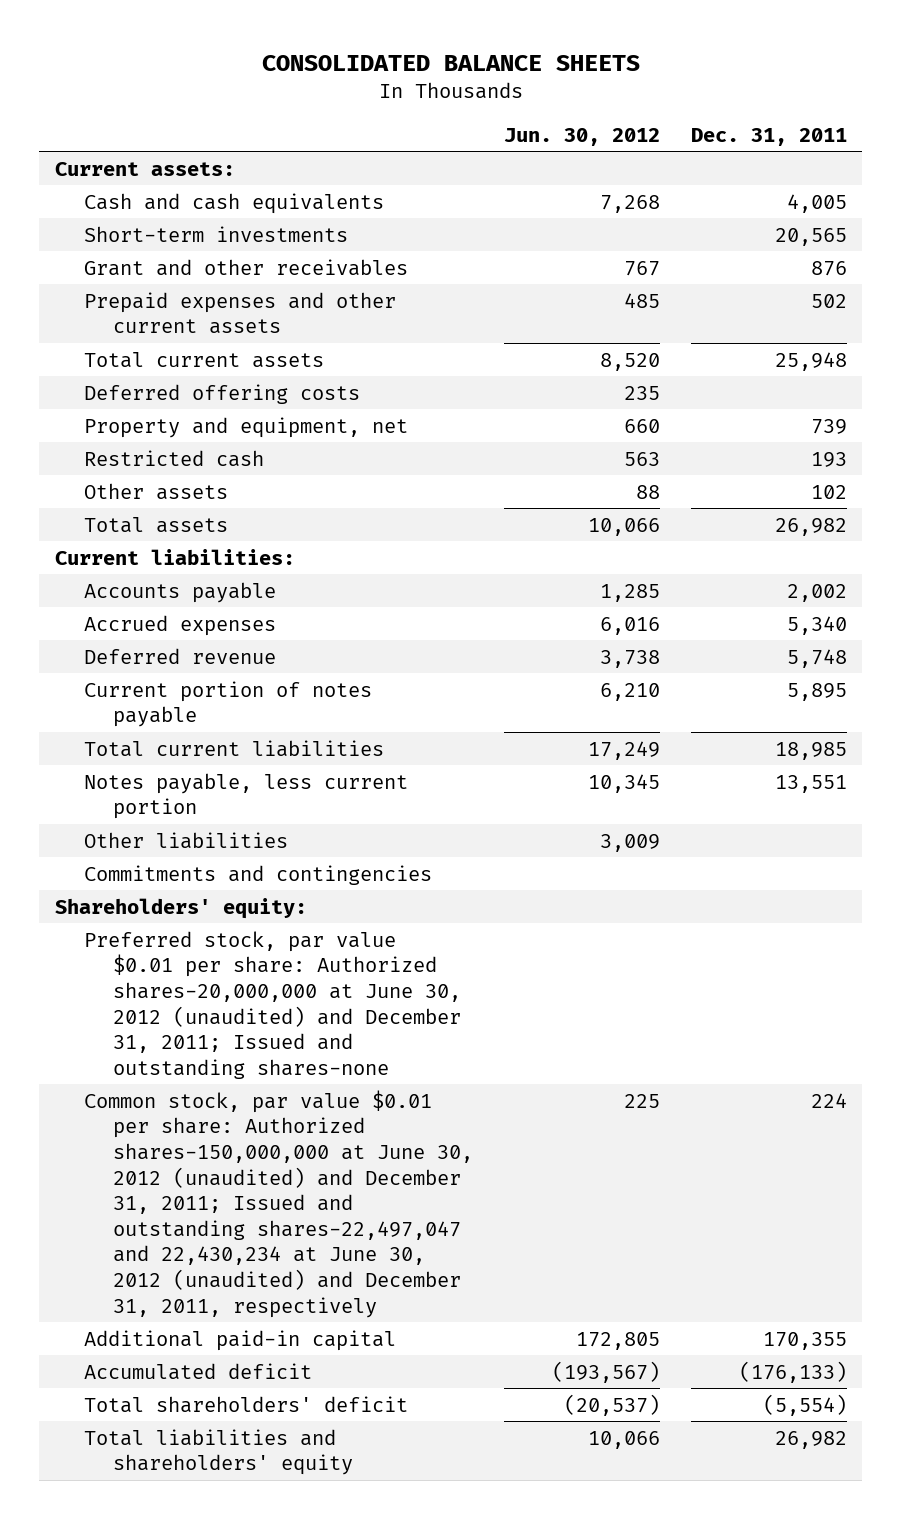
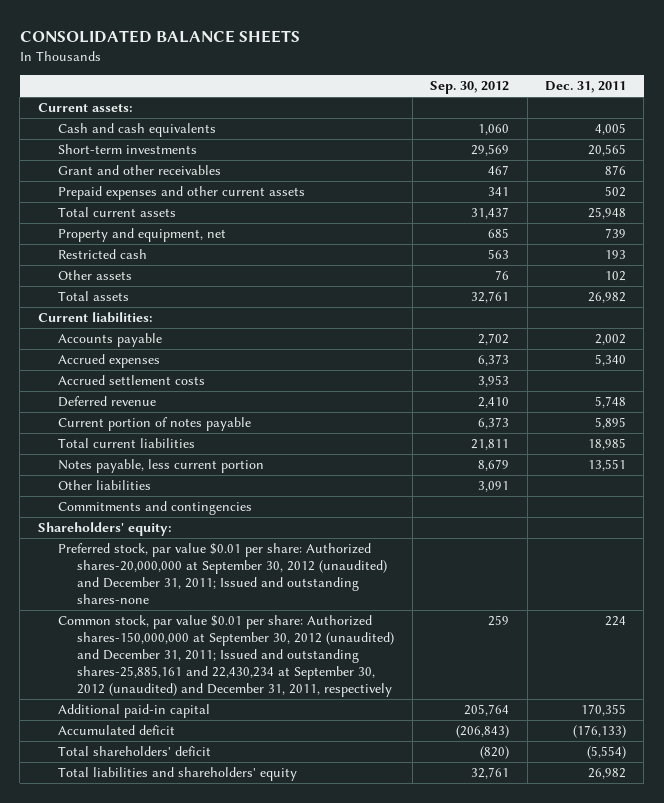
[504,127,661,146] Jun. 30, 2012 -> none
none -> [430,81,510,95] Sep. 30, 2012
[84,383,361,404] Deferred offering costs -> none
none -> [57,375,205,386] Accrued settlement costs
[84,930,462,1079] Preferred stock, par value $0.01 per share: Authorized shares-20,000,000 at June 30, 2012 (unaudited) and December 31, 2011; Issued and outstanding shares-none -> [57,543,388,605] Preferred stock, par value $0.01 per share: Authorized shares-20,000,000 at September 30, 2012 (unaudited) and December 31, 2011; Issued and outstanding shares-none
[84,1089,474,1318] Common stock, par value $0.01 per share: Authorized shares-150,000,000 at June 30, 2012 (unaudited) and December 31, 2011; Issued and outstanding shares-22,497,047 and 22,430,234 at June 30, 2012 (unaudited) and December 31, 2011, respectively -> [57,615,395,698] Common stock, par value $0.01 per share: Authorized shares-150,000,000 at September 30, 2012 (unaudited) and December 31, 2011; Issued and outstanding shares-25,885,161 and 22,430,234 at September 30, 2012 (unaudited) and December 31, 2011, respectively

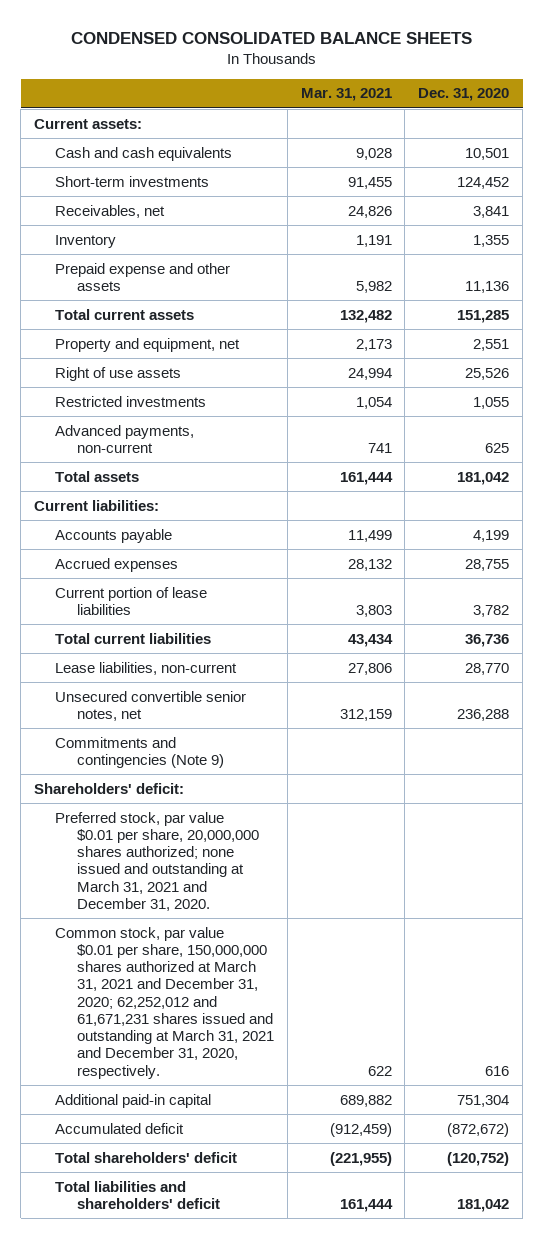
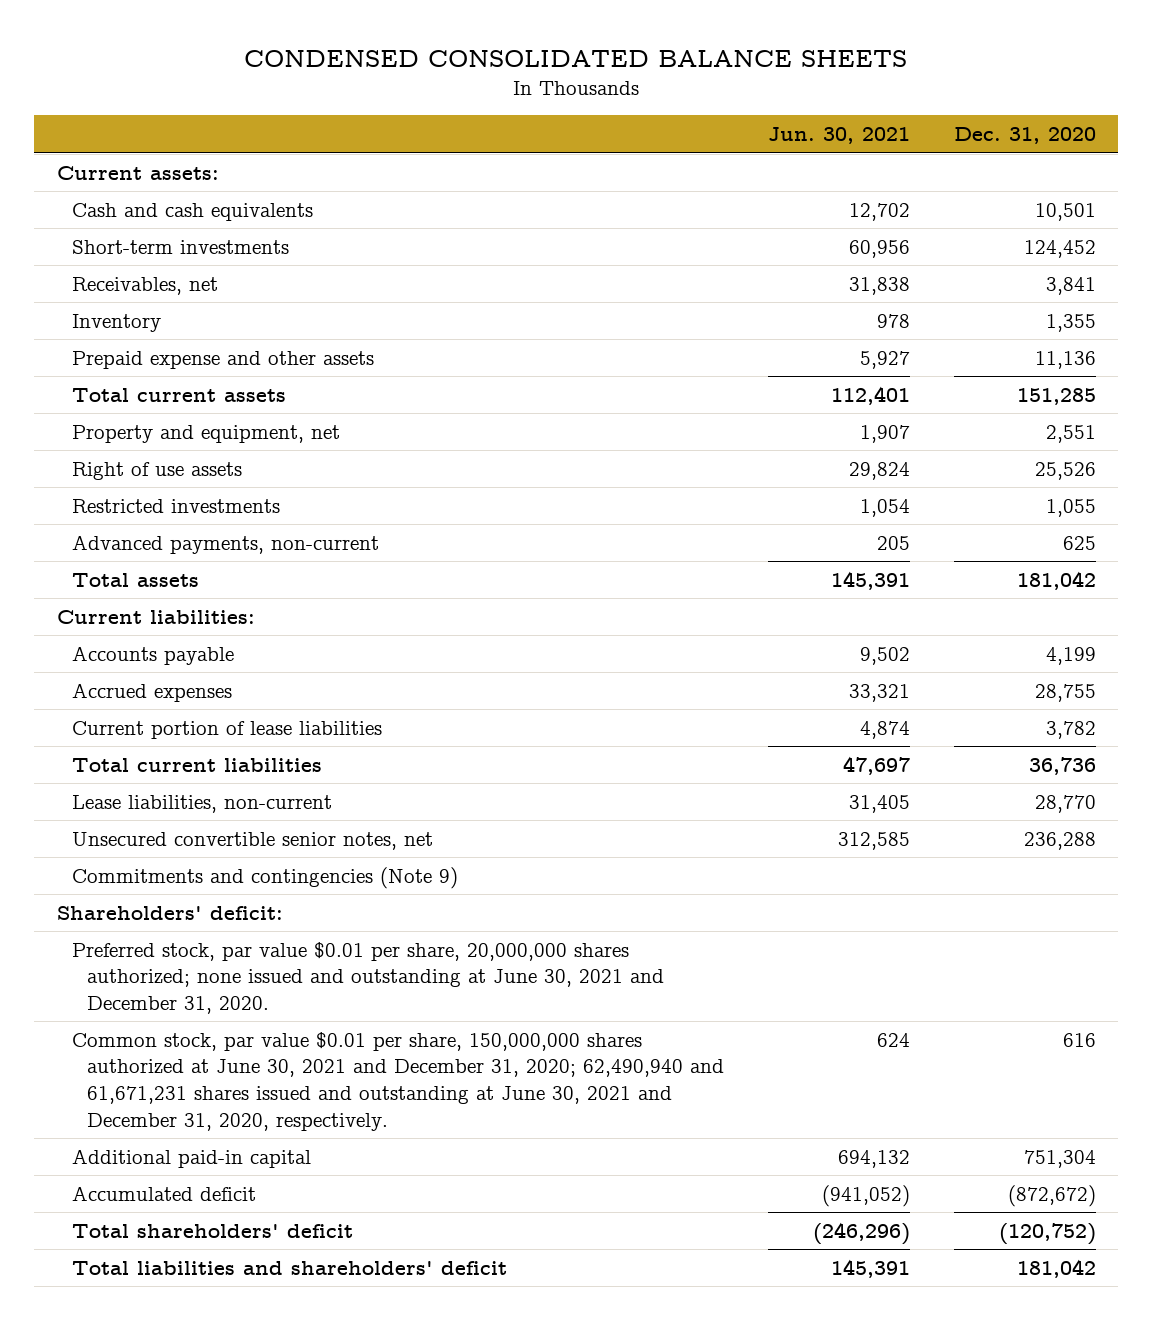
[300,88,392,102] Mar. 31, 2021 -> none
none -> [767,127,910,145] Jun. 30, 2021
[55,811,260,911] Preferred stock, par value $0.01 per share, 20,000,000 shares authorized; none issued and outstanding at March 31, 2021 and December 31, 2020. -> [71,941,664,1014] Preferred stock, par value $0.01 per share, 20,000,000 shares authorized; none issued and outstanding at June 30, 2021 and December 31, 2020.
[55,926,275,1079] Common stock, par value $0.01 per share, 150,000,000 shares authorized at March 31, 2021 and December 31, 2020; 62,252,012 and 61,671,231 shares issued and outstanding at March 31, 2021 and December 31, 2020, respectively. -> [71,1031,724,1131] Common stock, par value $0.01 per share, 150,000,000 shares authorized at June 30, 2021 and December 31, 2020; 62,490,940 and 61,671,231 shares issued and outstanding at June 30, 2021 and December 31, 2020, respectively.

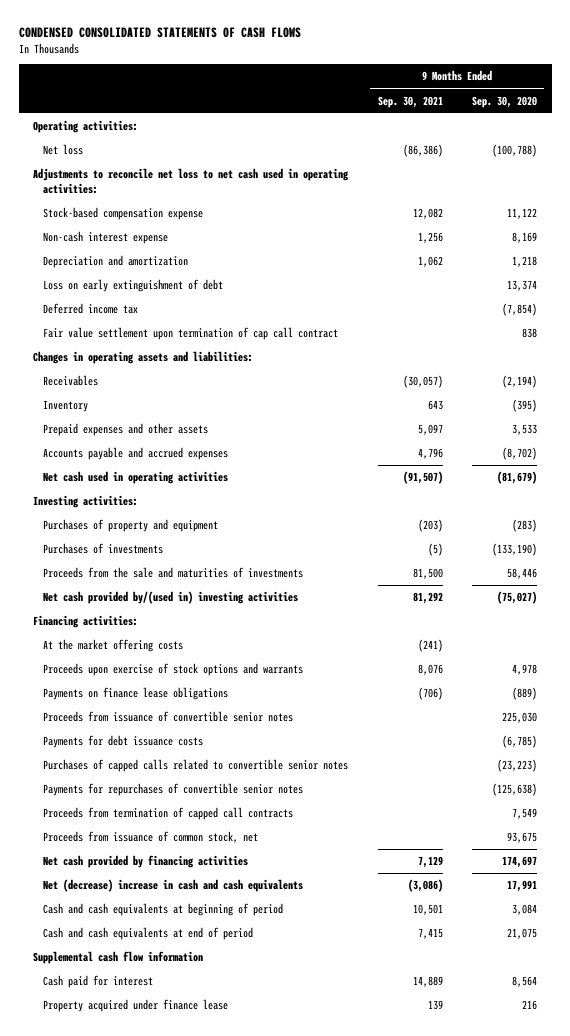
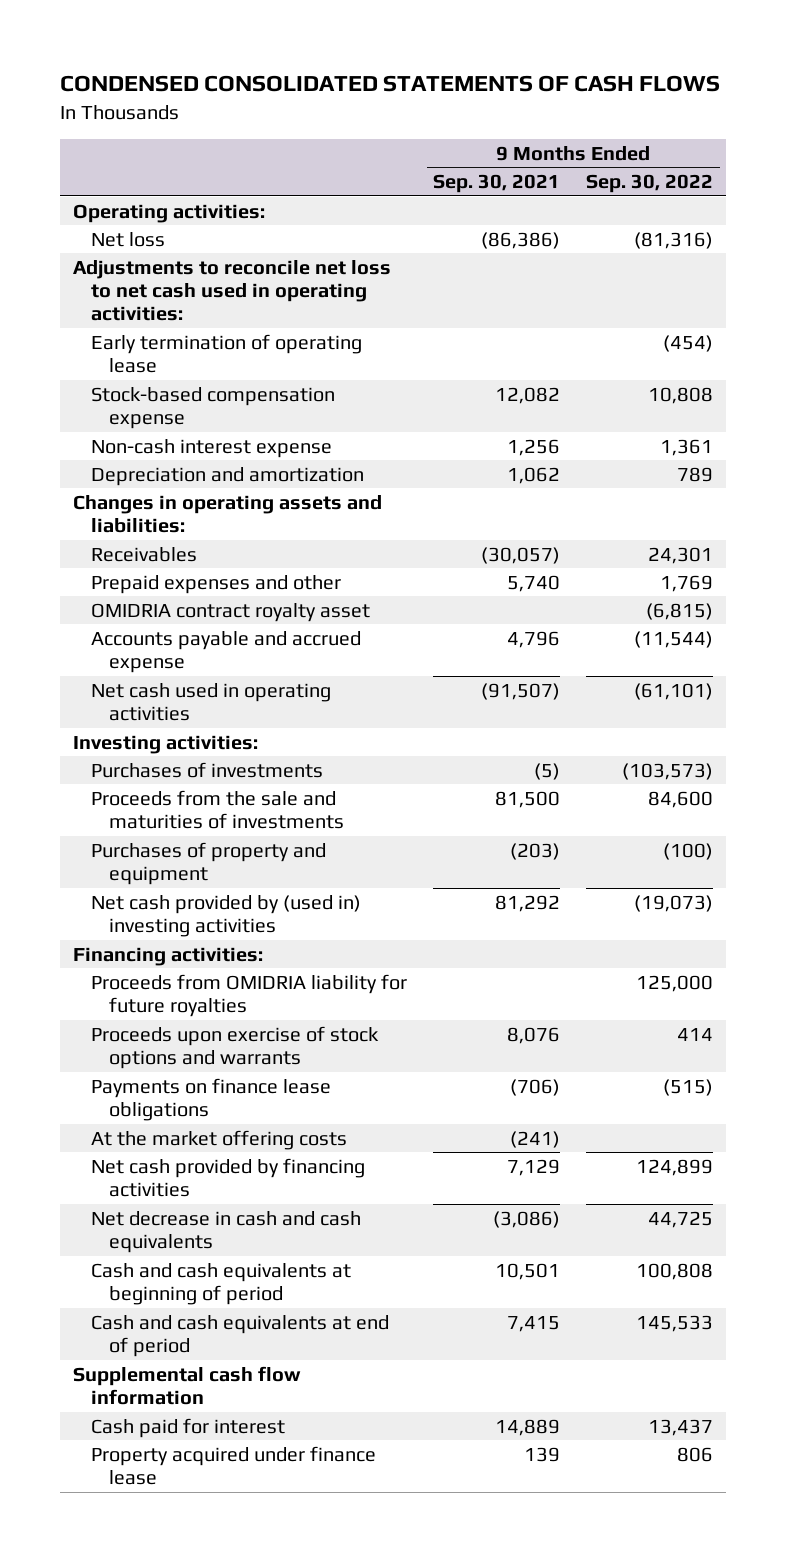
[471,95,537,108] Sep. 30, 2020 -> none
none -> [586,173,714,193] Sep. 30, 2022
none -> [91,333,363,374] Early termination of operating lease
[43,279,224,293] Loss on early extinguishment of debt -> none
[43,303,139,315] Deferred income tax -> none
[43,327,339,341] Fair value settlement upon termination of cap call contract -> none
[43,400,89,413] Inventory -> none
[43,423,209,437] Prepaid expenses and other assets -> [91,574,342,594] Prepaid expenses and other
[417,424,443,436] 5,097 -> [507,574,561,592] 5,740
none -> [91,602,371,622] OMIDRIA contract royalty asset
[43,447,229,461] Accounts payable and accrued expenses -> [91,630,362,674] Accounts payable and accrued expense
[43,519,219,533] Purchases of property and equipment -> [91,841,327,886] Purchases of property and equipment
[43,591,299,605] Net cash provided by/(used in) investing activities -> [91,894,362,938] Net cash provided by (used in) investing activities
none -> [91,973,408,1018] Proceeds from OMIDRIA liability for future royalties
[43,711,294,723] Proceeds from issuance of convertible senior notes -> none
[43,735,204,749] Payments for debt issuance costs -> none
[43,759,349,773] Purchases of capped calls related to convertible senior notes -> none
[43,783,304,797] Payments for repurchases of convertible senior notes -> none
[43,807,294,821] Proceeds from termination of capped call contracts -> none
[43,831,259,844] Proceeds from issuance of common stock, net -> none
[43,639,184,653] At the market offering costs -> [91,1129,348,1150] At the market offering costs
[43,879,304,893] Net (decrease) increase in cash and cash equivalents -> [91,1210,362,1254] Net decrease in cash and cash equivalents

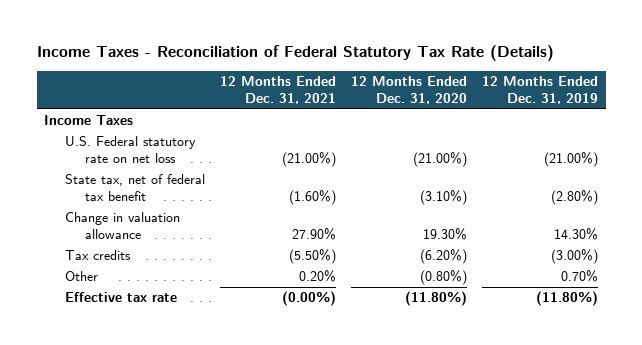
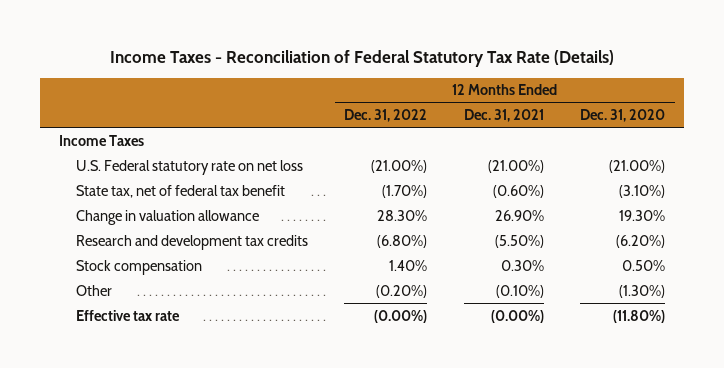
[482,75,599,104] 12 Months Ended Dec. 31, 2019 -> none
none -> [344,109,428,123] Dec. 31, 2022
[288,190,336,206] (1.60%) -> [492,184,544,198] (0.60%)
[291,228,336,241] 27.90% -> [494,209,544,221] 26.90%
[64,250,131,261] Tax credits -> [75,234,308,250] Research and development tax credits
none -> [75,259,202,275] Stock compensation
[298,270,336,283] 0.20% -> [495,284,544,298] (0.10%)
[419,270,467,286] (0.80%) -> [619,284,666,298] (1.30%)

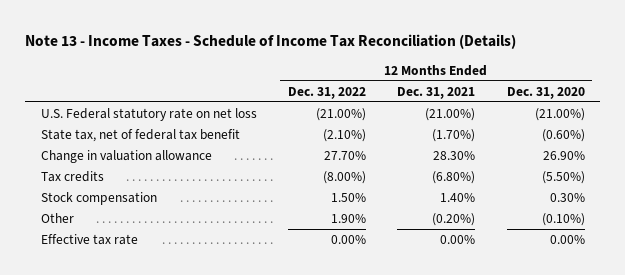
[110,49,615,67] Income Taxes - Reconciliation of Federal Statutory Tax Rate (Details) -> [25,34,517,50] Note 13 - Income Taxes - Schedule of Income Tax Reconciliation (Details)
[58,134,144,146] Income Taxes -> none
[382,184,428,198] (1.70%) -> [323,128,367,142] (2.10%)
[492,184,544,198] (0.60%) -> [432,128,476,142] (1.70%)
[619,184,666,198] (3.10%) -> [541,128,585,142] (0.60%)
[377,209,428,221] 28.30% -> [324,150,367,160] 27.70%
[494,209,544,221] 26.90% -> [433,150,476,160] 28.30%
[619,209,666,221] 19.30% -> [542,150,585,160] 26.90%
[75,234,308,250] Research and development tax credits -> [40,170,104,182] Tax credits
[377,234,428,248] (6.80%) -> [323,170,367,184] (8.00%)
[494,234,544,248] (5.50%) -> [432,170,476,184] (6.80%)
[616,234,666,248] (6.20%) -> [541,170,585,184] (5.50%)
[389,259,428,271] 1.40% -> [331,192,367,202] 1.50%
[500,259,544,271] 0.30% -> [440,192,476,202] 1.40%
[622,259,666,271] 0.50% -> [549,192,585,202] 0.30%
[376,284,428,298] (0.20%) -> [331,213,367,223] 1.90%
[495,284,544,298] (0.10%) -> [432,212,476,226] (0.20%)
[619,284,666,298] (1.30%) -> [541,212,585,226] (0.10%)
[374,309,428,323] (0.00%) -> [331,234,367,244] 0.00%
[490,309,544,323] (0.00%) -> [440,234,476,244] 0.00%
[613,309,666,323] (11.80%) -> [549,234,585,244] 0.00%

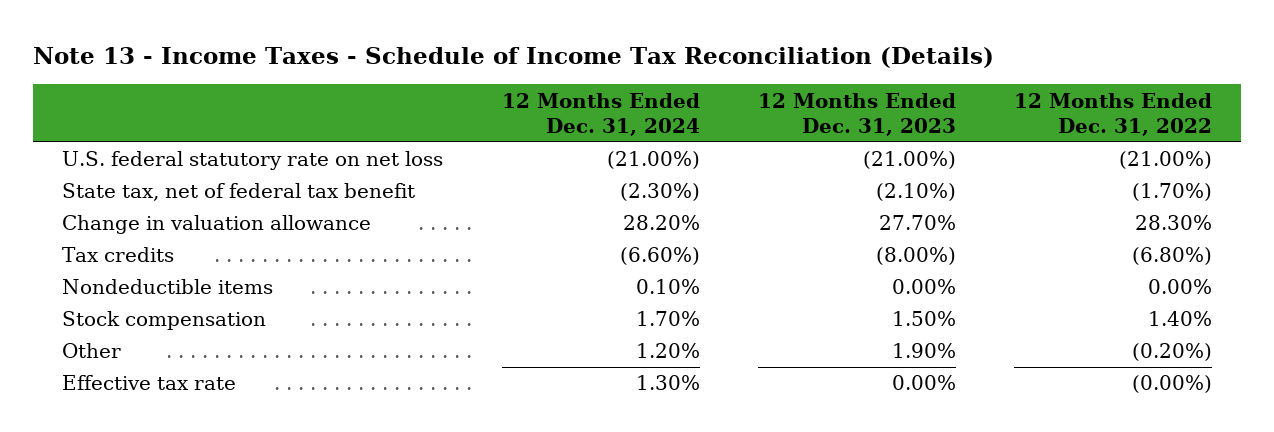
[397,86,476,99] Dec. 31, 2021 -> none
[506,86,585,99] Dec. 31, 2020 -> none
none -> [501,92,700,137] 12 Months Ended Dec. 31, 2024
none -> [757,92,956,137] 12 Months Ended Dec. 31, 2023
[40,107,257,121] U.S. Federal statutory rate on net loss -> [62,151,444,171] U.S. federal statutory rate on net loss
[323,128,367,142] (2.10%) -> [1131,183,1212,202] (1.70%)
[324,150,367,160] 27.70% -> [1134,215,1212,231] 28.30%
[323,170,367,184] (8.00%) -> [1131,247,1212,266] (6.80%)
none -> [62,279,274,295] Nondeductible items
[331,192,367,202] 1.50% -> [1147,311,1212,327] 1.40%
[331,213,367,223] 1.90% -> [1131,343,1212,362] (0.20%)
[331,234,367,244] 0.00% -> [1131,375,1212,394] (0.00%)

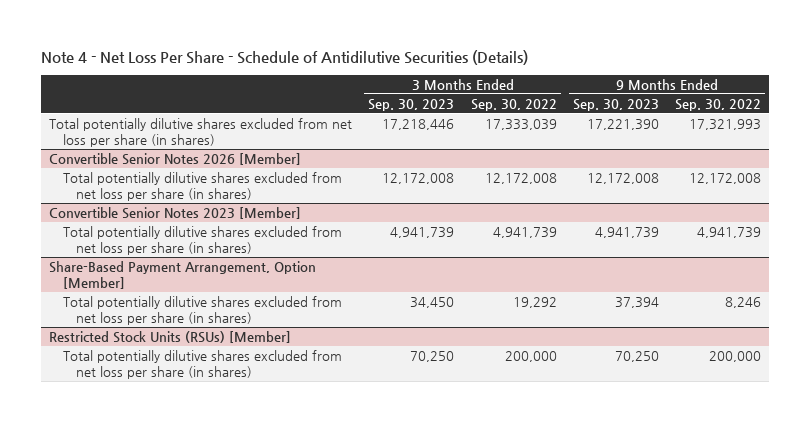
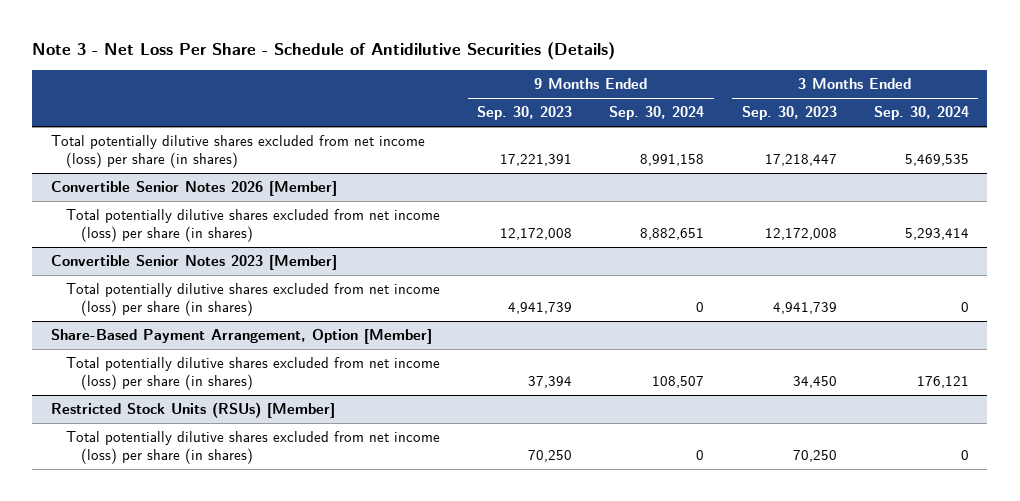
[41,49,529,65] Note 4 - Net Loss Per Share - Schedule of Antidilutive Securities (Details) -> [32,42,616,61] Note 3 - Net Loss Per Share - Schedule of Antidilutive Securities (Details)
[470,98,557,111] Sep. 30, 2022 -> none
[675,98,762,111] Sep. 30, 2022 -> none
none -> [609,106,705,121] Sep. 30, 2024
none -> [873,106,969,121] Sep. 30, 2024
[49,118,353,147] Total potentially dilutive shares excluded from net loss per share (in shares) -> [50,135,425,169] Total potentially dilutive shares excluded from net income (loss) per share (in shares)
[382,119,455,131] 17,218,446 -> [764,154,837,167] 17,218,447
[586,119,659,131] 17,221,390 -> [500,154,573,167] 17,221,391
[62,172,342,201] Total potentially dilutive shares excluded from net loss per share (in shares) -> [65,209,440,243] Total potentially dilutive shares excluded from net income (loss) per share (in shares)
[62,226,342,255] Total potentially dilutive shares excluded from net loss per share (in shares) -> [65,283,440,317] Total potentially dilutive shares excluded from net income (loss) per share (in shares)
[62,296,342,325] Total potentially dilutive shares excluded from net loss per share (in shares) -> [65,357,440,391] Total potentially dilutive shares excluded from net income (loss) per share (in shares)
[62,350,342,379] Total potentially dilutive shares excluded from net loss per share (in shares) -> [65,431,440,465] Total potentially dilutive shares excluded from net income (loss) per share (in shares)

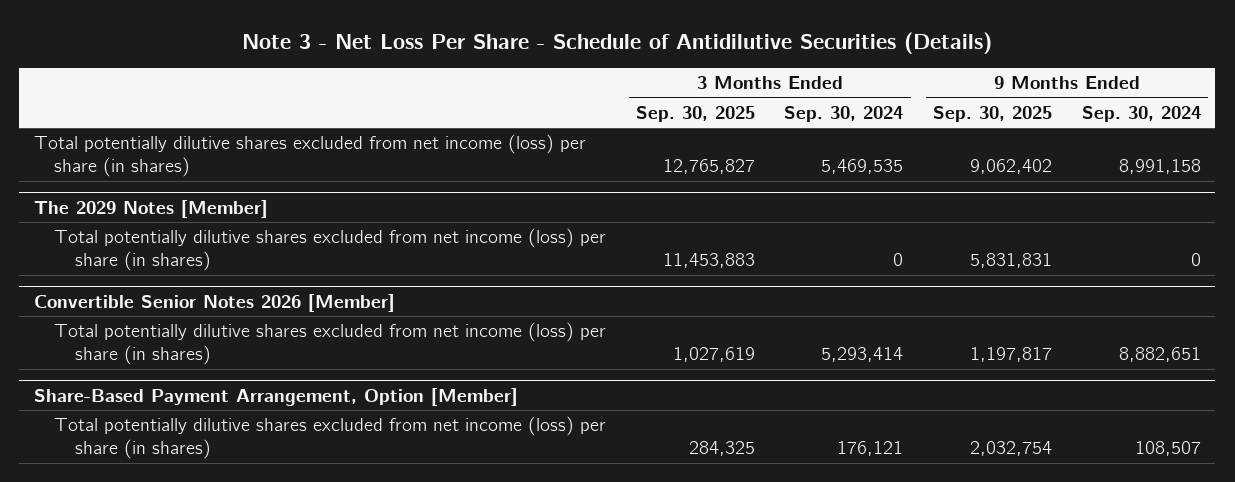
[477,106,573,121] Sep. 30, 2023 -> none
[741,106,837,121] Sep. 30, 2023 -> none
none -> [635,105,755,122] Sep. 30, 2025
none -> [933,105,1053,122] Sep. 30, 2025
none -> [34,199,269,218] The 2029 Notes [Member]
none -> [54,228,607,272] Total potentially dilutive shares excluded from net income (loss) per share (in shares)
[50,255,337,271] Convertible Senior Notes 2023 [Member] -> none
[65,283,440,317] Total potentially dilutive shares excluded from net income (loss) per share (in shares) -> none
[50,402,335,419] Restricted Stock Units (RSUs) [Member] -> none
[65,431,440,465] Total potentially dilutive shares excluded from net income (loss) per share (in shares) -> none

